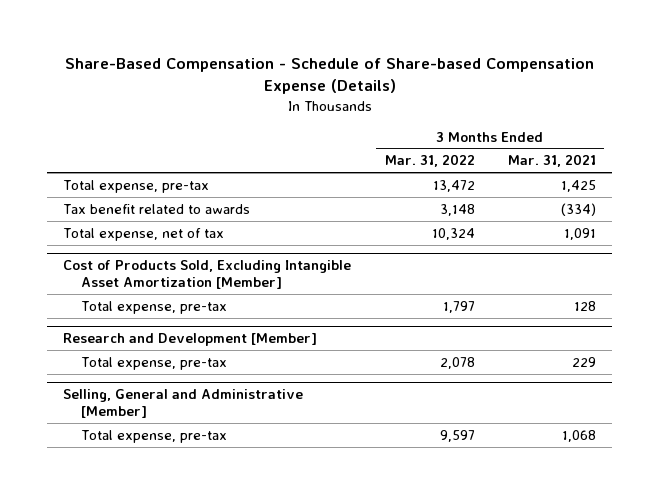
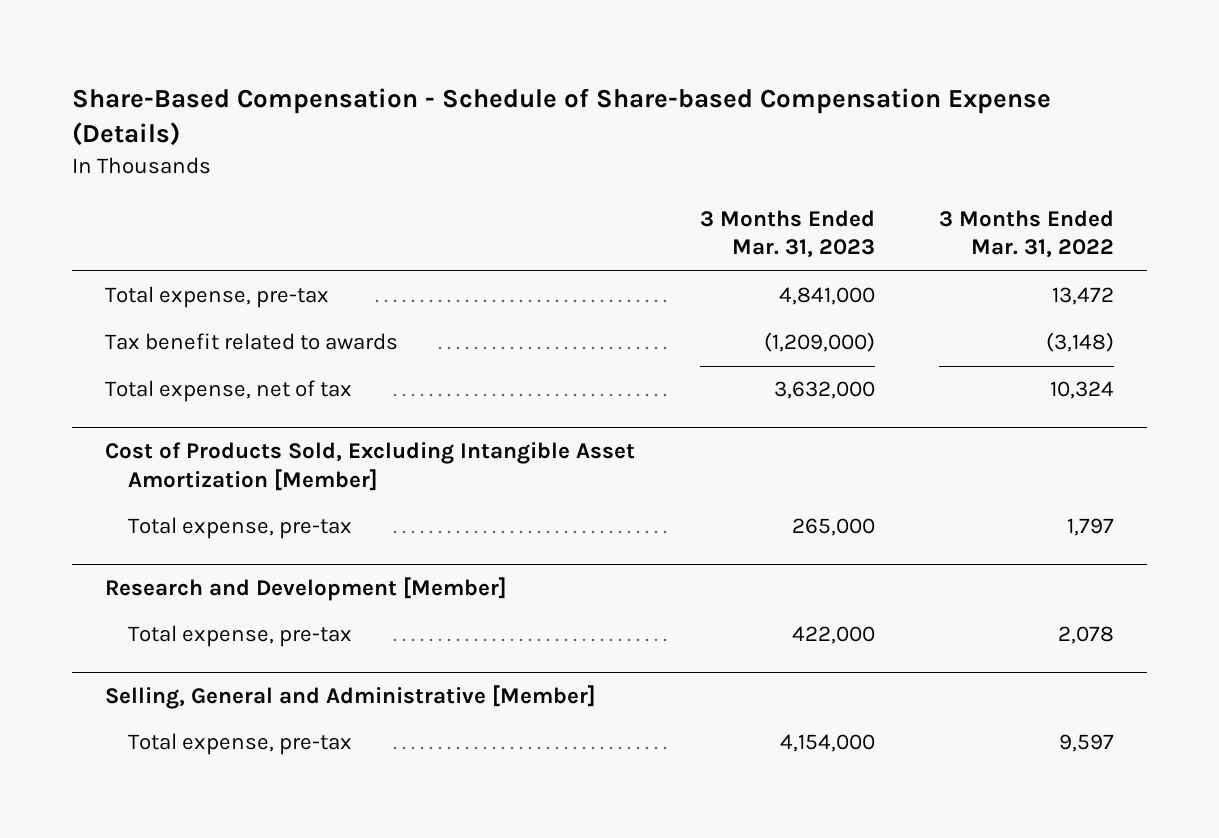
[507,154,596,168] Mar. 31, 2021 -> none
none -> [699,209,875,259] 3 Months Ended Mar. 31, 2023
[439,203,475,216] 3,148 -> [1046,332,1115,353] (3,148)

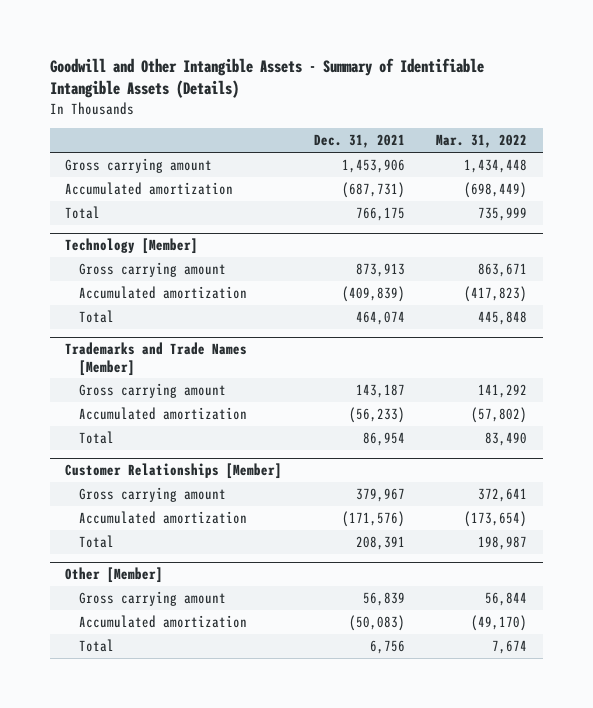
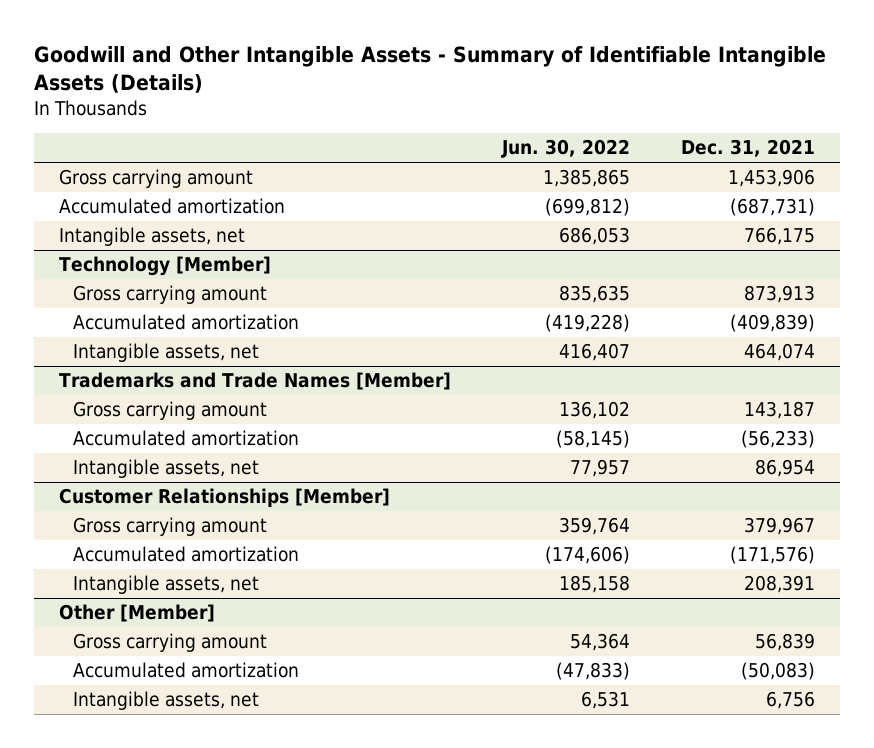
[436,134,528,149] Mar. 31, 2022 -> none
none -> [500,139,630,159] Jun. 30, 2022
[65,205,101,219] Total -> [59,227,246,247] Intangible assets, net
[79,309,115,323] Total -> [73,343,260,363] Intangible assets, net
[79,430,115,444] Total -> [73,459,260,479] Intangible assets, net
[79,534,115,548] Total -> [73,575,260,595] Intangible assets, net
[79,638,115,652] Total -> [73,691,260,711] Intangible assets, net

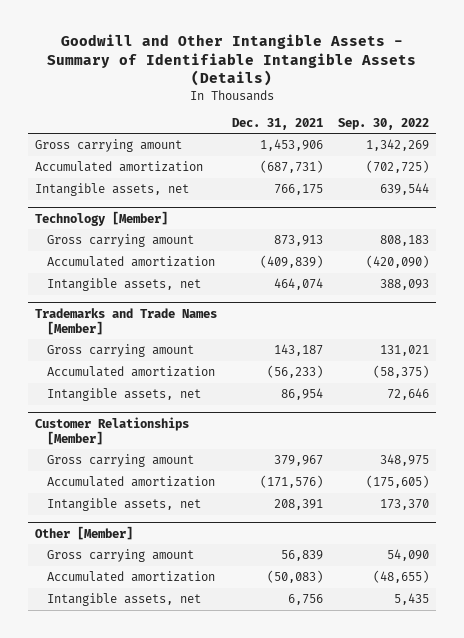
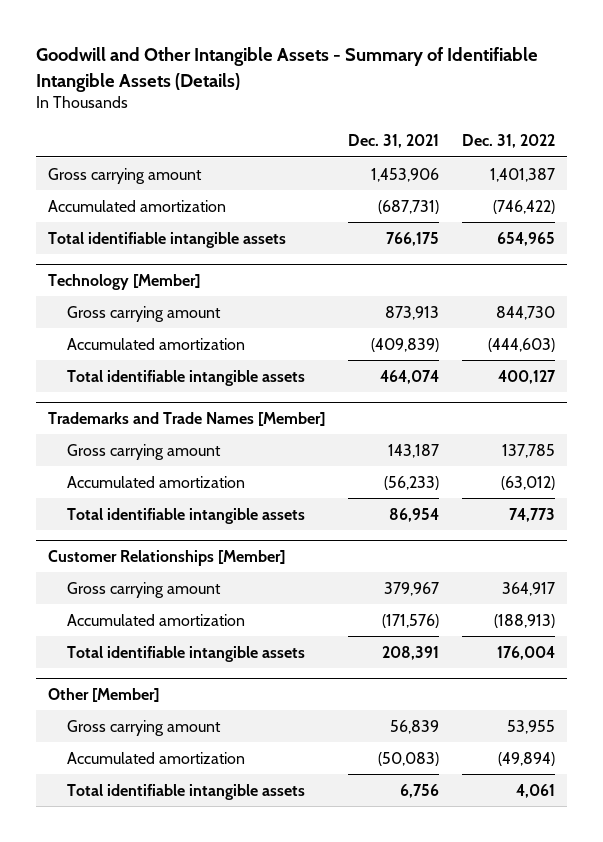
[337,117,429,130] Sep. 30, 2022 -> none
none -> [461,134,555,149] Dec. 31, 2022
[35,183,190,197] Intangible assets, net -> [47,231,286,248] Total identifiable intangible assets
[46,278,201,292] Intangible assets, net -> [66,369,305,386] Total identifiable intangible assets
[46,388,201,402] Intangible assets, net -> [66,507,305,524] Total identifiable intangible assets
[46,498,201,512] Intangible assets, net -> [66,645,305,662] Total identifiable intangible assets
[46,593,201,607] Intangible assets, net -> [66,783,305,800] Total identifiable intangible assets

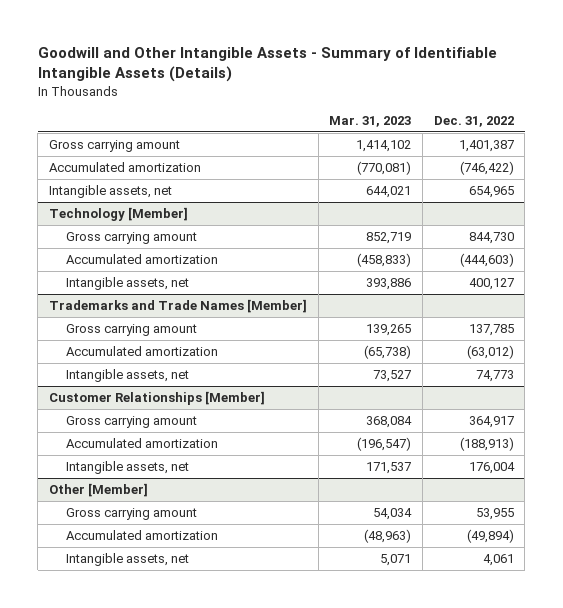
[347,134,439,149] Dec. 31, 2021 -> none
none -> [329,115,412,127] Mar. 31, 2023
[47,231,286,248] Total identifiable intangible assets -> [49,185,173,199] Intangible assets, net
[66,369,305,386] Total identifiable intangible assets -> [66,277,190,291] Intangible assets, net
[66,507,305,524] Total identifiable intangible assets -> [66,369,190,383] Intangible assets, net
[66,645,305,662] Total identifiable intangible assets -> [66,461,190,475] Intangible assets, net
[66,783,305,800] Total identifiable intangible assets -> [66,553,190,567] Intangible assets, net

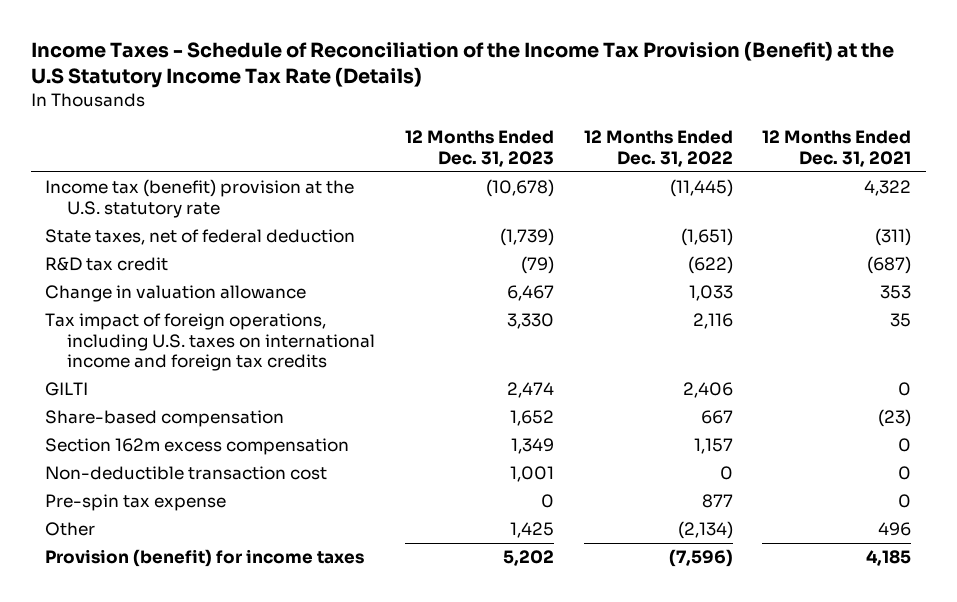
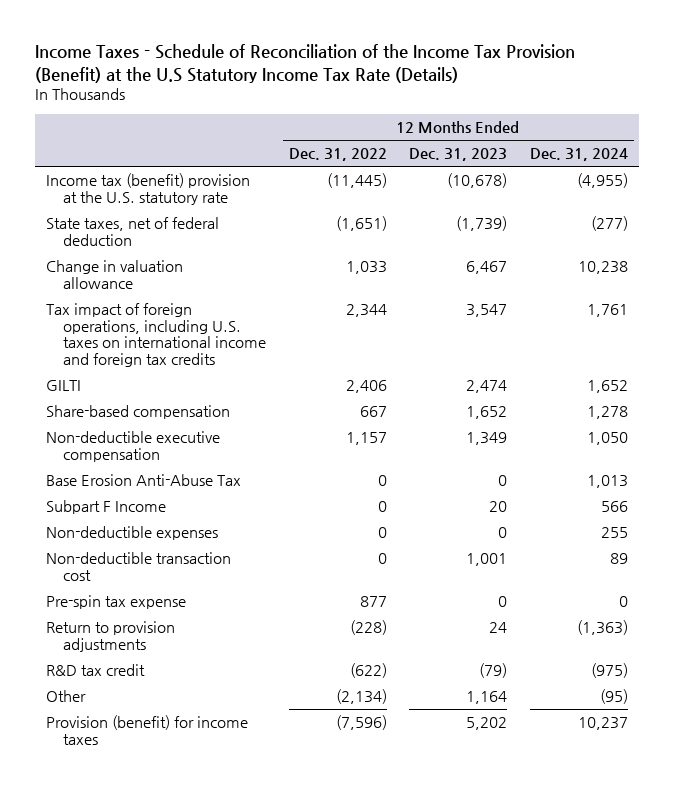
[762,130,912,167] 12 Months Ended Dec. 31, 2021 -> none
none -> [529,148,628,162] Dec. 31, 2024
[506,313,554,330] 3,330 -> [466,304,508,318] 3,547
[692,313,733,330] 2,116 -> [345,304,387,318] 2,344
[45,438,350,456] Section 162m excess compensation -> [46,431,221,462] Non-deductible executive compensation
none -> [46,474,242,487] Base Erosion Anti-Abuse Tax
none -> [46,500,167,515] Subpart F Income
none -> [46,526,219,541] Non-deductible expenses
none -> [46,621,176,652] Return to provision adjustments
[45,257,169,272] R&D tax credit -> [46,664,146,677] R&D tax credit
[509,522,554,539] 1,425 -> [466,691,508,705] 1,164

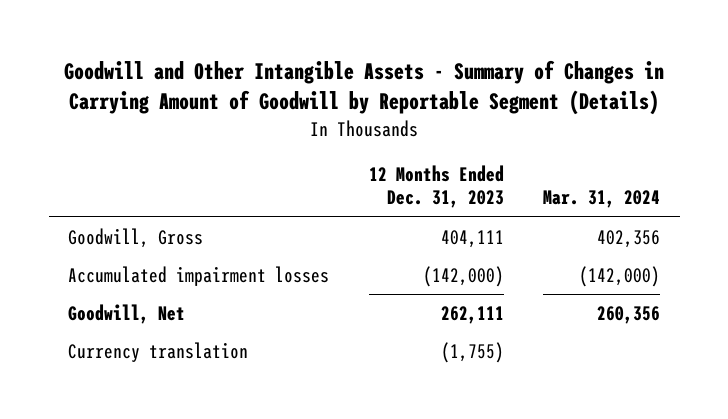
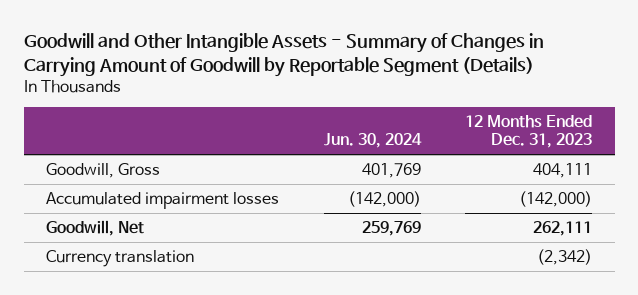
[542,190,660,209] Mar. 31, 2024 -> none
none -> [323,133,422,149] Jun. 30, 2024
[440,341,504,363] (1,755) -> [537,248,593,265] (2,342)

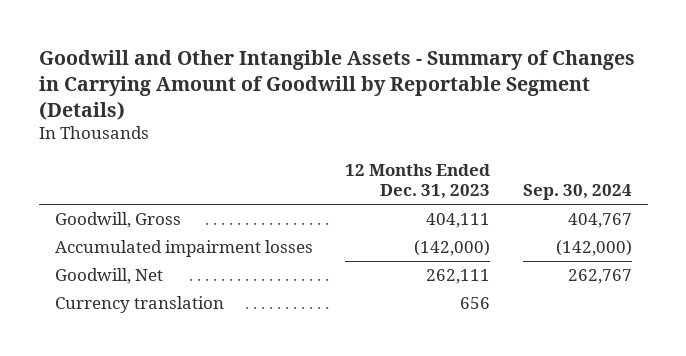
[323,133,422,149] Jun. 30, 2024 -> none
none -> [522,184,632,201] Sep. 30, 2024
[537,248,593,265] (2,342) -> [460,297,491,310] 656

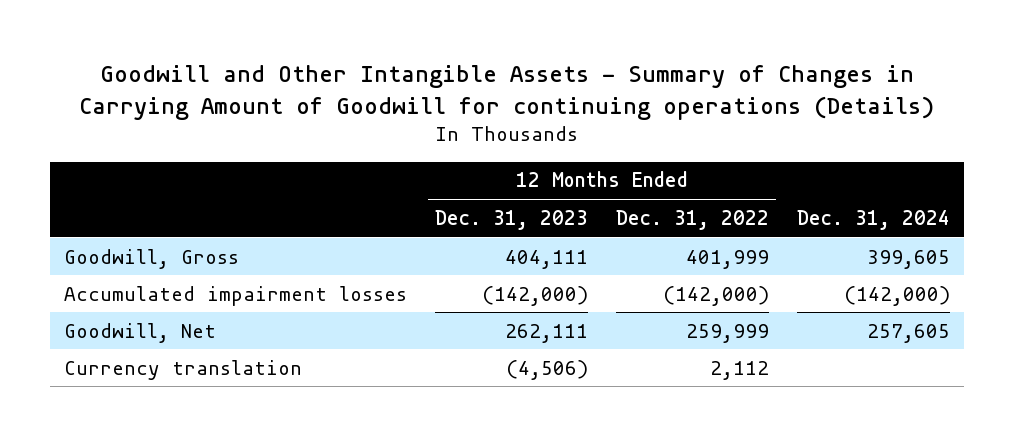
[38,49,635,120] Goodwill and Other Intangible Assets - Summary of Changes in Carrying Amount of Goodwill by Reportable Segment (Details) -> [79,65,935,120] Goodwill and Other Intangible Assets - Summary of Changes in Carrying Amount of Goodwill for continuing operations (Details)
[522,184,632,201] Sep. 30, 2024 -> none
none -> [616,209,770,230] Dec. 31, 2022
none -> [797,209,951,230] Dec. 31, 2024
[460,297,491,310] 656 -> [506,359,589,380] (4,506)

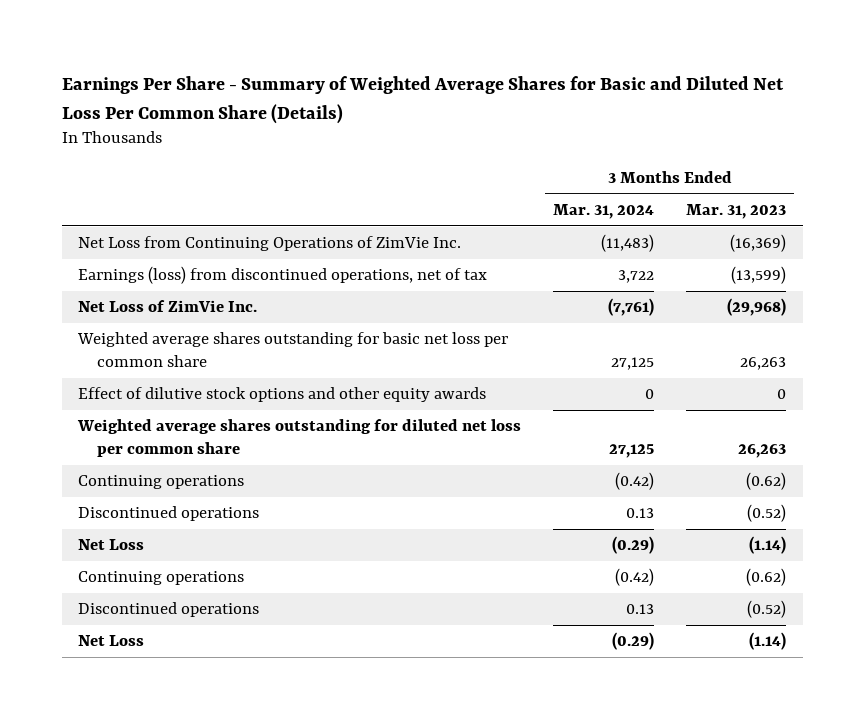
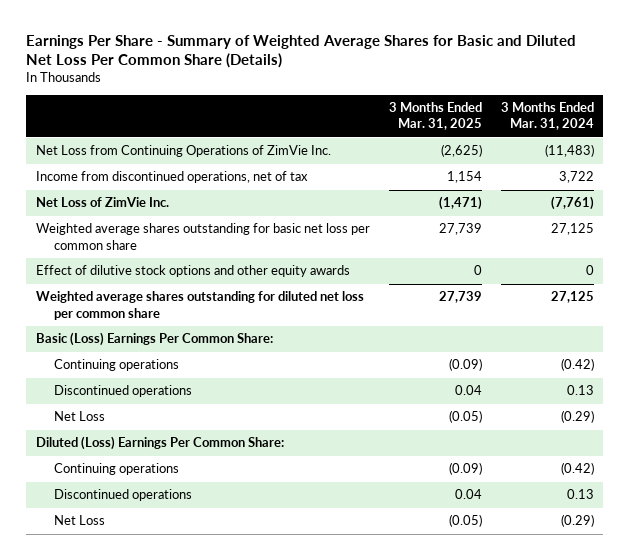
[686,203,787,219] Mar. 31, 2023 -> none
none -> [388,102,482,131] 3 Months Ended Mar. 31, 2025
[77,266,487,285] Earnings (loss) from discontinued operations, net of tax -> [35,171,308,184] Income from discontinued operations, net of tax
none -> [35,332,273,347] Basic (Loss) Earnings Per Common Share:
none -> [35,436,284,451] Diluted (Loss) Earnings Per Common Share:

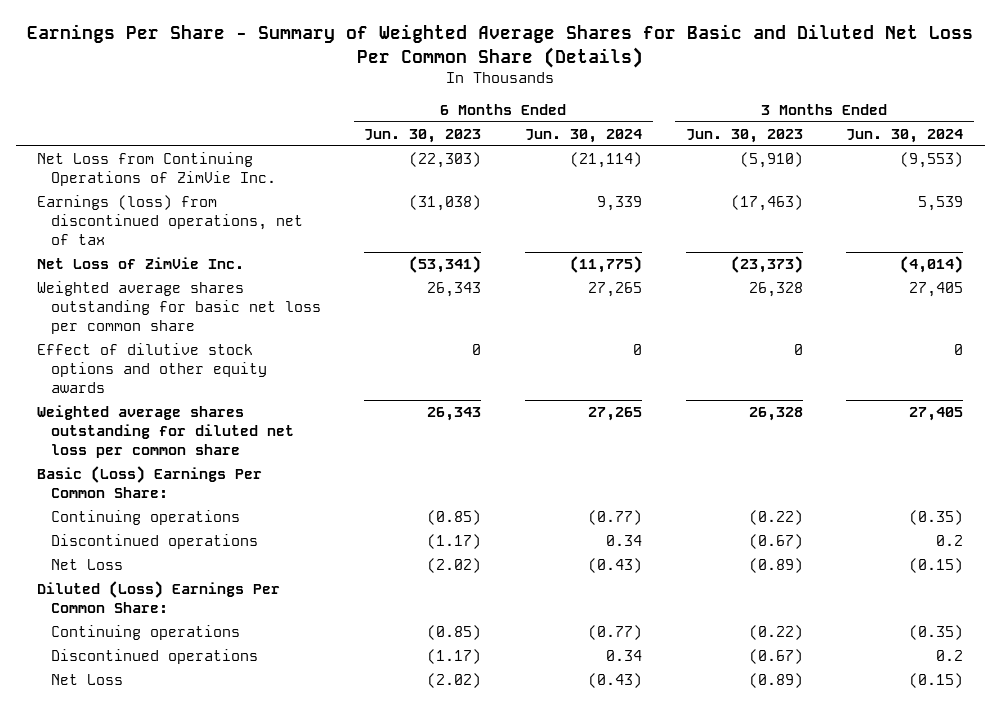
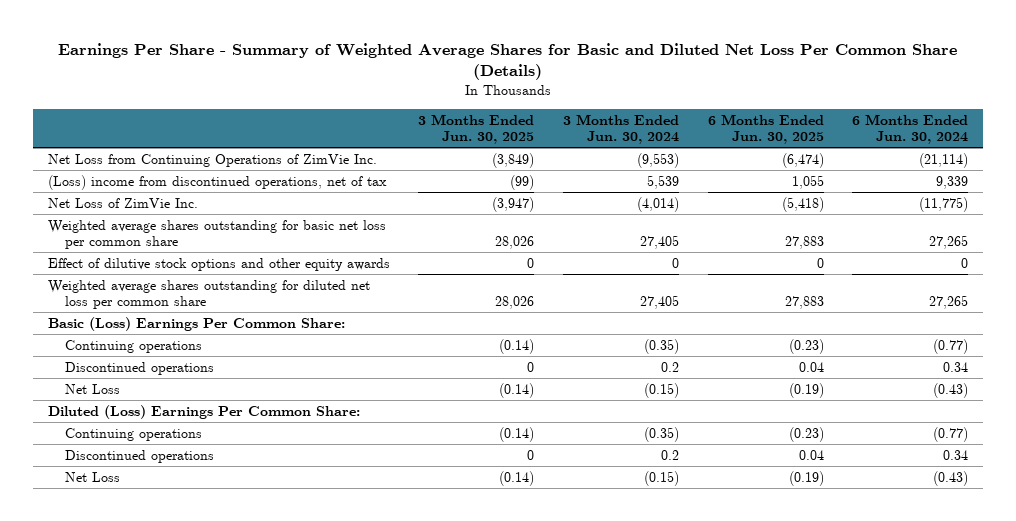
[364,129,482,144] Jun. 30, 2023 -> none
[685,129,803,144] Jun. 30, 2023 -> none
none -> [418,113,535,145] 3 Months Ended Jun. 30, 2025
none -> [707,113,824,145] 6 Months Ended Jun. 30, 2025
[37,195,303,246] Earnings (loss) from discontinued operations, net of tax -> [47,174,387,190] (Loss) income from discontinued operations, net of tax

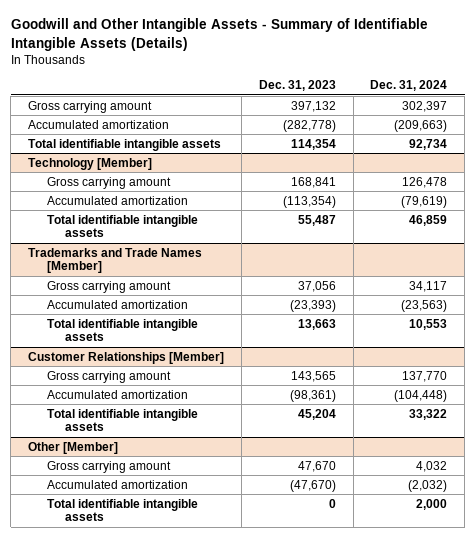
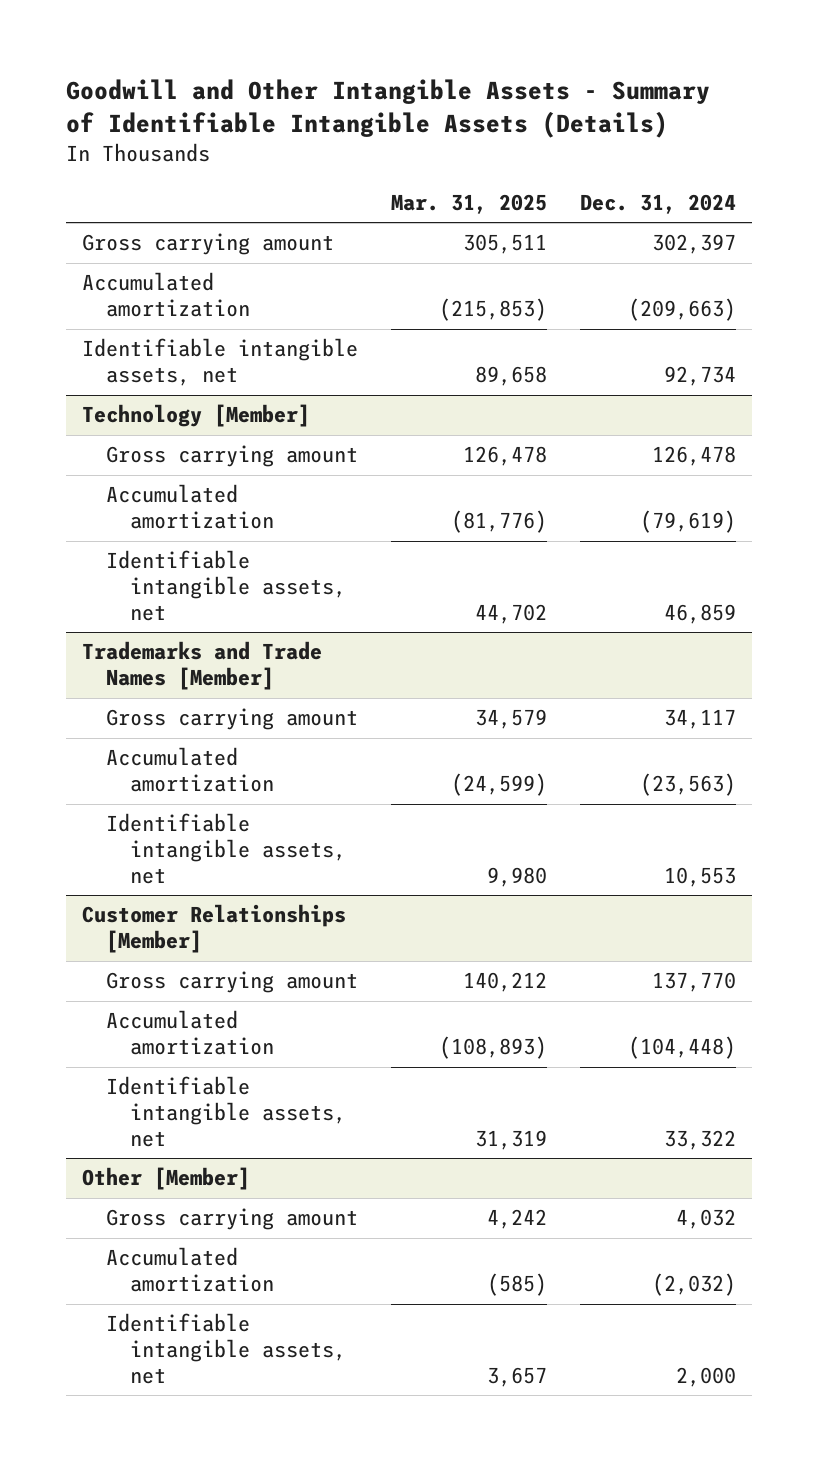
[258,80,336,92] Dec. 31, 2023 -> none
none -> [391,193,548,214] Mar. 31, 2025
[28,138,222,151] Total identifiable intangible assets -> [82,338,359,387] Identifiable intangible assets, net
[46,214,198,238] Total identifiable intangible assets -> [106,550,347,621] Identifiable intangible assets, net
[46,318,198,342] Total identifiable intangible assets -> [106,813,347,884] Identifiable intangible assets, net
[46,408,198,432] Total identifiable intangible assets -> [106,1076,347,1147] Identifiable intangible assets, net
[46,498,198,522] Total identifiable intangible assets -> [106,1313,347,1384] Identifiable intangible assets, net

